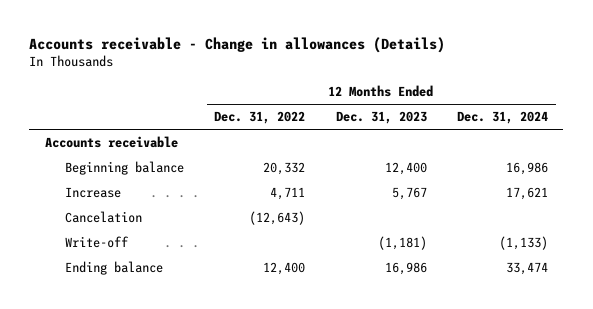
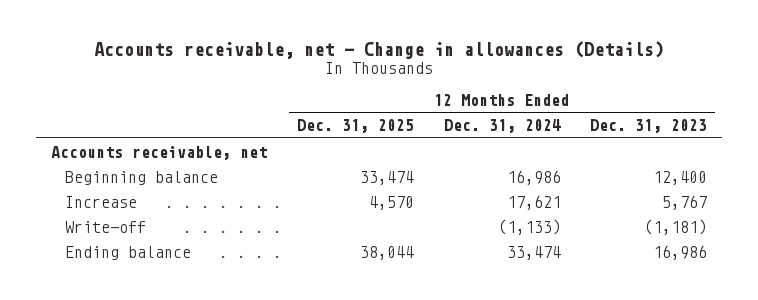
[29,37,446,54] Accounts receivable - Change in allowances (Details) -> [94,41,665,60] Accounts receivable, net - Change in allowances (Details)
[214,111,306,125] Dec. 31, 2022 -> none
none -> [296,119,414,134] Dec. 31, 2025
[44,135,178,148] Accounts receivable -> [50,145,267,160] Accounts receivable, net
[64,210,142,223] Cancelation -> none

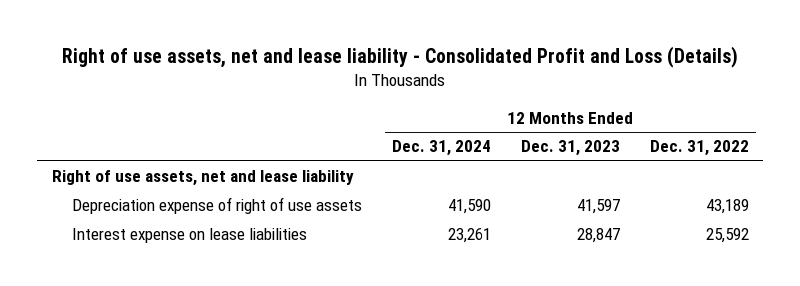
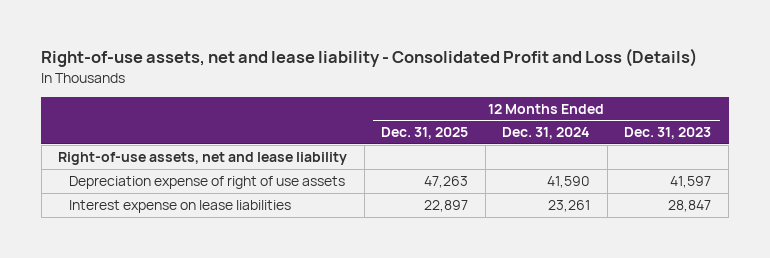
[62,46,739,69] Right of use assets, net and lease liability - Consolidated Profit and Loss (Details) -> [41,48,698,68] Right-of-use assets, net and lease liability - Consolidated Profit and Loss (Details)
[649,140,749,157] Dec. 31, 2022 -> none
none -> [381,127,469,140] Dec. 31, 2025
[51,170,354,187] Right of use assets, net and lease liability -> [58,151,348,165] Right-of-use assets, net and lease liability

